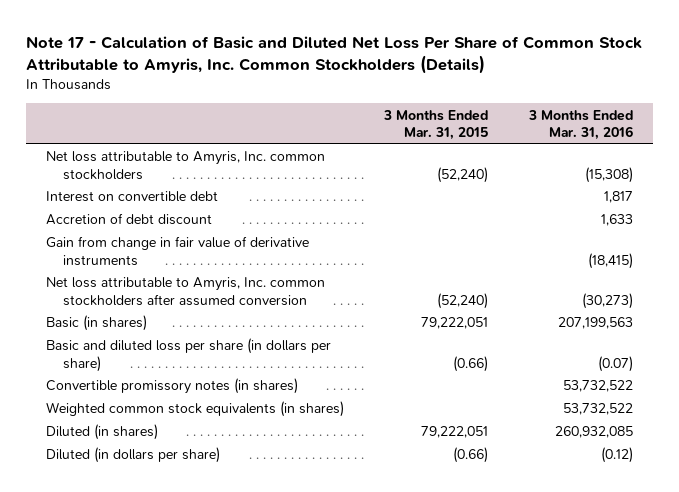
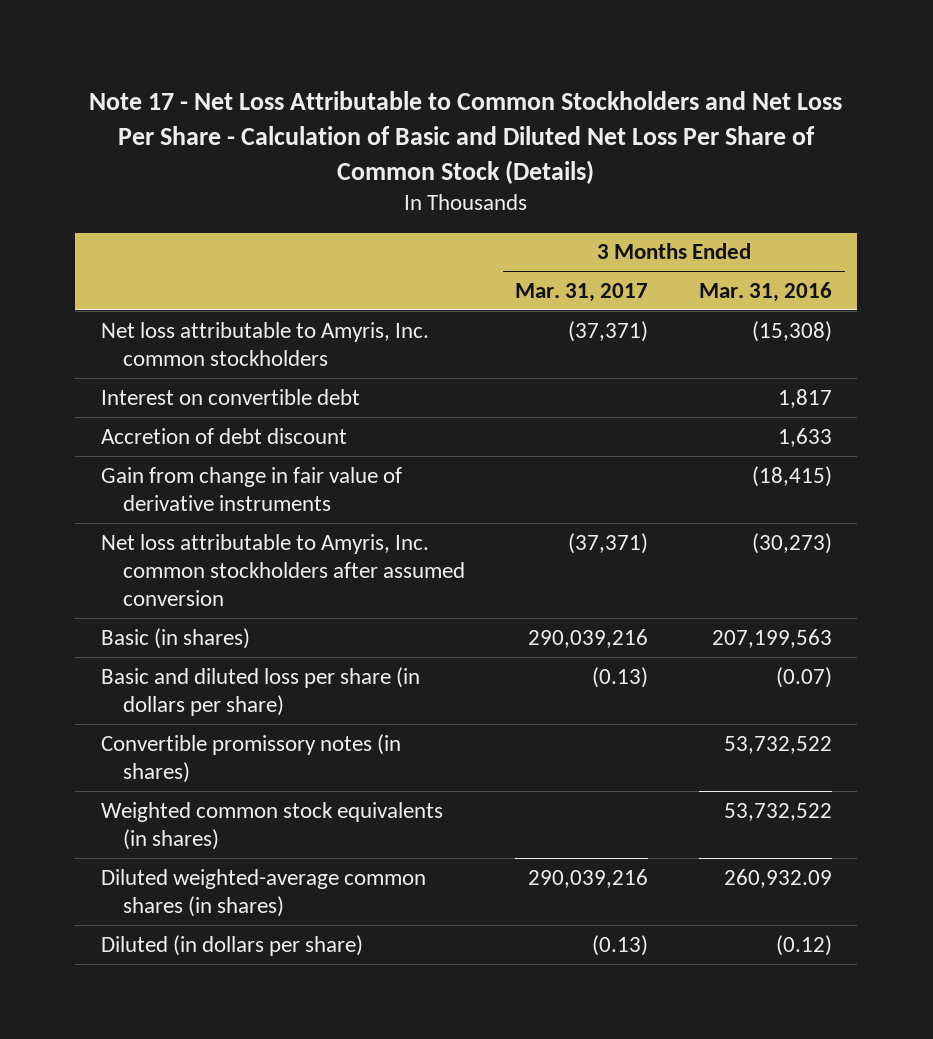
[26,36,643,75] Note 17 - Calculation of Basic and Diluted Net Loss Per Share of Common Stock Attributable to Amyris, Inc. Common Stockholders (Details) -> [89,91,843,185] Note 17 - Net Loss Attributable to Common Stockholders and Net Loss Per Share - Calculation of Basic and Diluted Net Loss Per Share of Common Stock (Details)
[383,109,489,141] 3 Months Ended Mar. 31, 2015 -> none
none -> [515,282,649,302] Mar. 31, 2017
[46,424,159,441] Diluted (in shares) -> [100,868,426,917] Diluted weighted-average common shares (in shares)
[554,426,633,439] 260,932,085 -> [724,868,833,888] 260,932.09

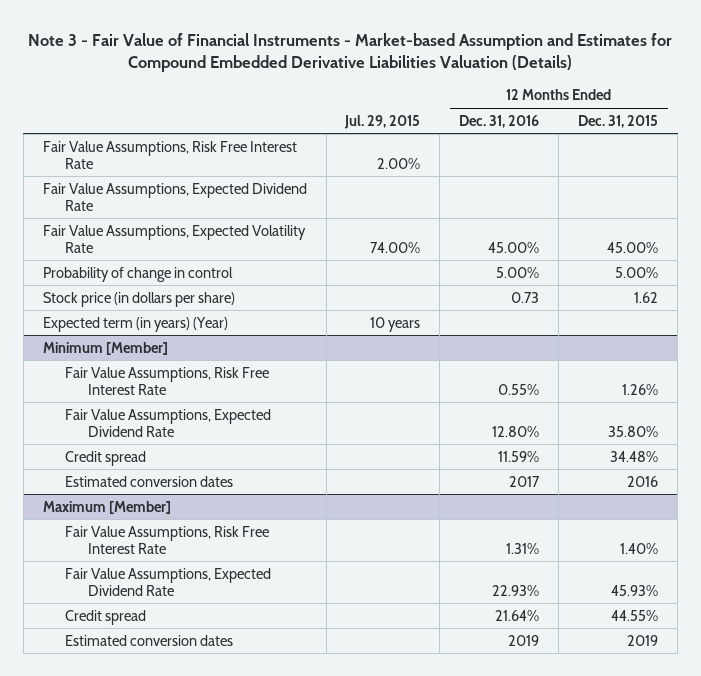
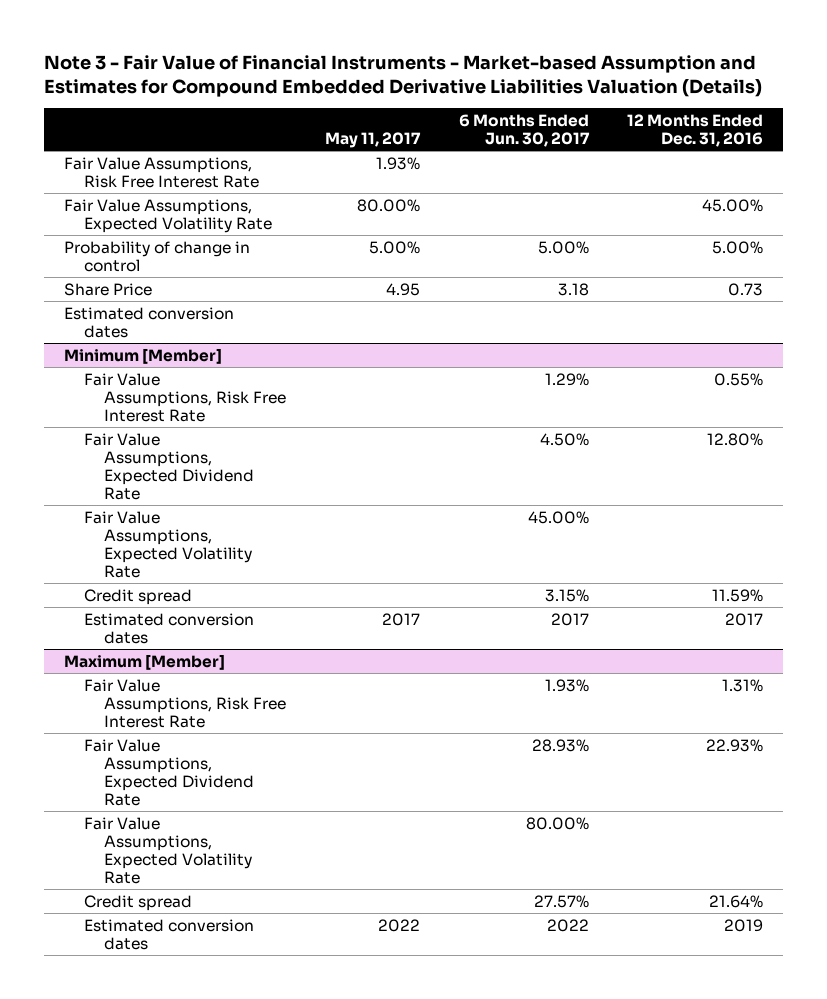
[344,114,421,129] Jul. 29, 2015 -> none
[578,114,659,128] Dec. 31, 2015 -> none
none -> [324,132,421,149] May 11, 2017
none -> [458,114,590,148] 6 Months Ended Jun. 30, 2017
[42,182,307,211] Fair Value Assumptions, Expected Dividend Rate -> none
[42,316,228,332] Expected term (in years) (Year) -> none
[42,291,235,307] Stock price (in dollars per share) -> [63,282,152,296] Share Price
none -> [63,306,234,338] Estimated conversion dates
none -> [83,510,252,578] Fair Value Assumptions, Expected Volatility Rate
none -> [83,816,252,884] Fair Value Assumptions, Expected Volatility Rate

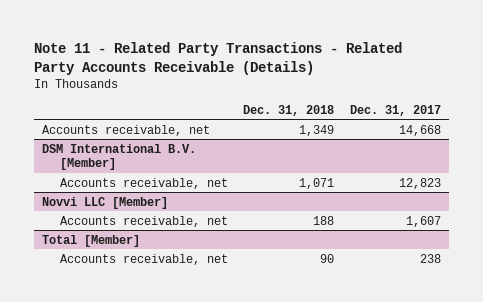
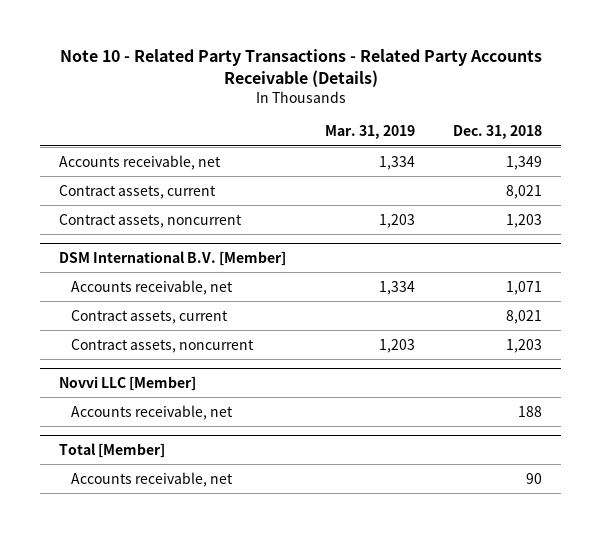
[34,41,403,75] Note 11 - Related Party Transactions - Related Party Accounts Receivable (Details) -> [59,49,542,87] Note 10 - Related Party Transactions - Related Party Accounts Receivable (Details)
[349,104,441,116] Dec. 31, 2017 -> none
none -> [324,125,415,140] Mar. 31, 2019
none -> [59,184,217,199] Contract assets, current
none -> [59,213,243,228] Contract assets, noncurrent
none -> [70,309,228,324] Contract assets, current
none -> [70,338,254,353] Contract assets, noncurrent

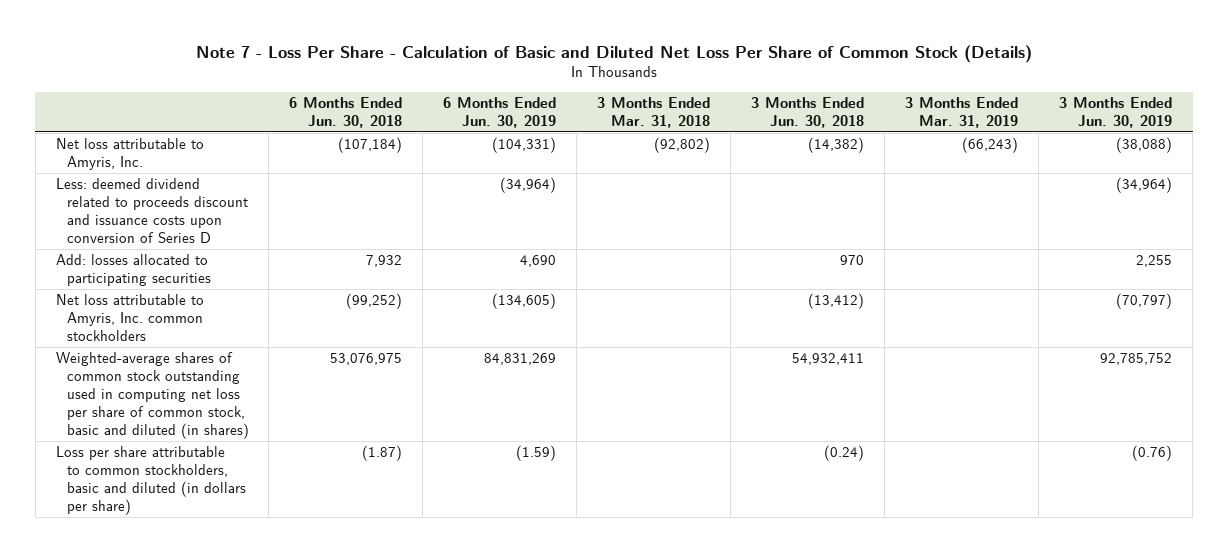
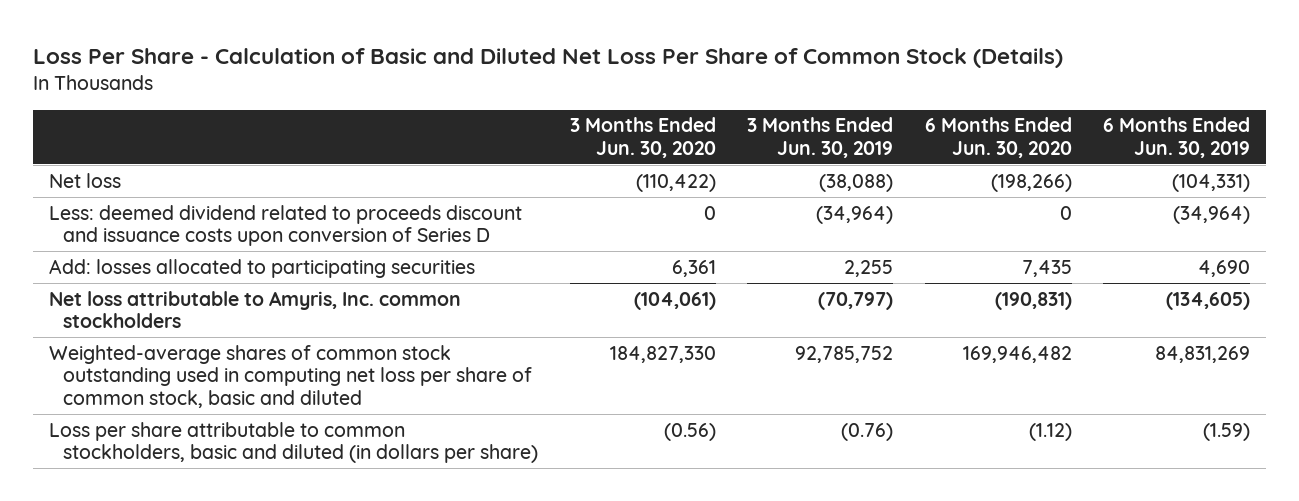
[195,44,1032,63] Note 7 - Loss Per Share - Calculation of Basic and Diluted Net Loss Per Share of Common Stock (Details) -> [33,47,1064,68] Loss Per Share - Calculation of Basic and Diluted Net Loss Per Share of Common Stock (Details)
[289,97,403,129] 6 Months Ended Jun. 30, 2018 -> none
[597,97,711,129] 3 Months Ended Mar. 31, 2018 -> none
[751,97,865,129] 3 Months Ended Jun. 30, 2018 -> none
[905,97,1019,129] 3 Months Ended Mar. 31, 2019 -> none
none -> [569,117,716,159] 3 Months Ended Jun. 30, 2020
none -> [924,117,1072,159] 6 Months Ended Jun. 30, 2020
[55,138,204,171] Net loss attributable to Amyris, Inc. -> [49,172,122,188] Net loss
[55,352,249,439] Weighted-average shares of common stock outstanding used in computing net loss per share of common stock, basic and diluted (in shares) -> [49,344,533,408] Weighted-average shares of common stock outstanding used in computing net loss per share of common stock, basic and diluted

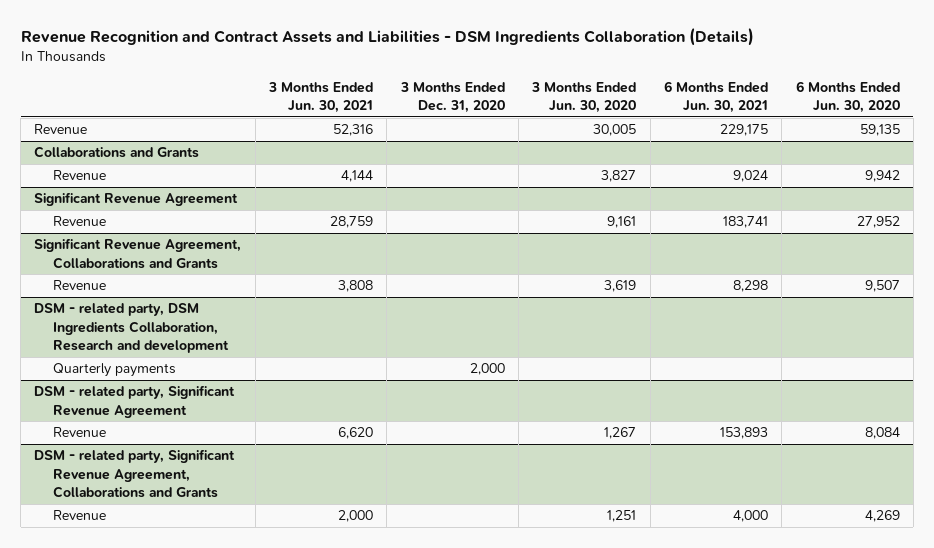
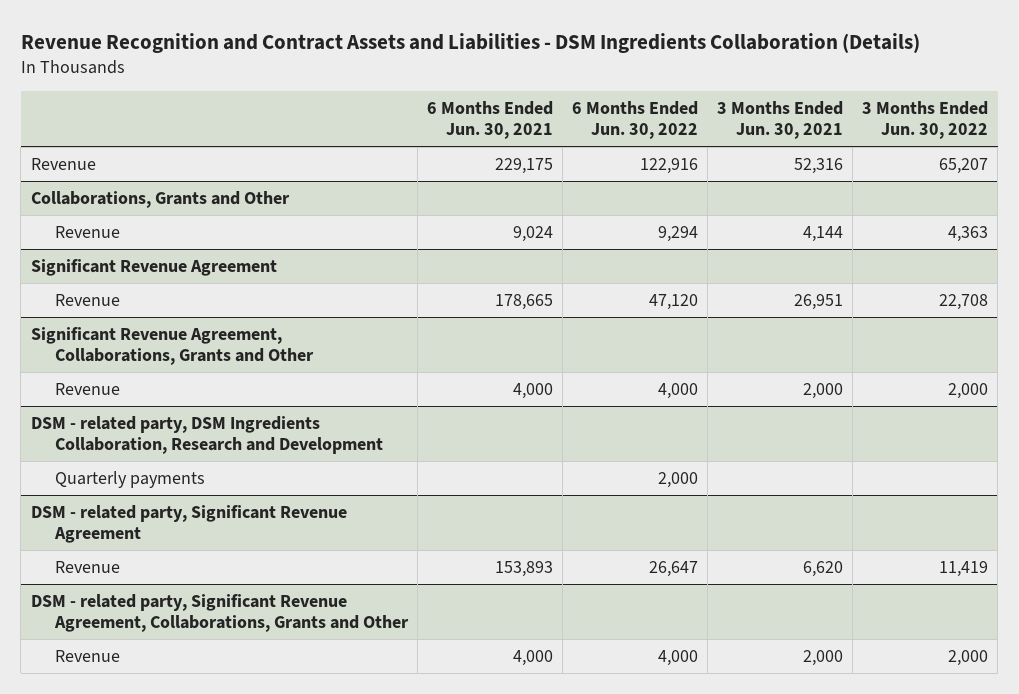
[399,81,505,114] 3 Months Ended Dec. 31, 2020 -> none
[531,81,637,114] 3 Months Ended Jun. 30, 2020 -> none
[795,80,900,114] 6 Months Ended Jun. 30, 2020 -> none
none -> [572,101,699,140] 6 Months Ended Jun. 30, 2022
none -> [862,101,989,140] 3 Months Ended Jun. 30, 2022
[34,146,200,159] Collaborations and Grants -> [30,190,290,208] Collaborations, Grants and Other
[330,216,374,229] 28,759 -> [794,293,844,310] 26,951
[722,216,768,229] 183,741 -> [494,293,553,310] 178,665
[34,238,242,269] Significant Revenue Agreement, Collaborations and Grants -> [30,326,314,366] Significant Revenue Agreement, Collaborations, Grants and Other
[338,280,374,293] 3,808 -> [803,382,844,399] 2,000
[732,280,768,293] 8,298 -> [512,382,553,399] 4,000
[34,303,230,353] DSM - related party, DSM Ingredients Collaboration, Research and development -> [30,415,383,455] DSM - related party, DSM Ingredients Collaboration, Research and Development
[34,449,236,498] DSM - related party, Significant Revenue Agreement, Collaborations and Grants -> [30,593,409,633] DSM - related party, Significant Revenue Agreement, Collaborations, Grants and Other

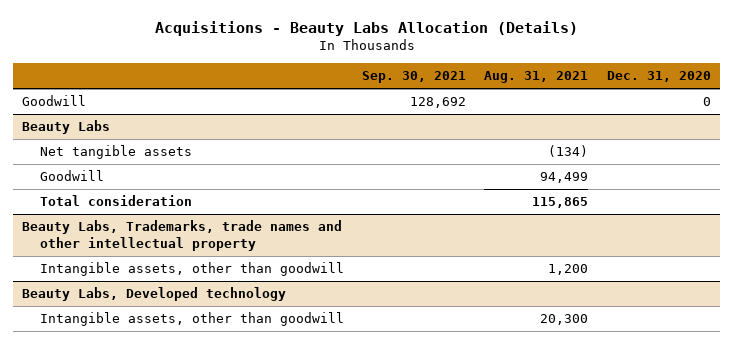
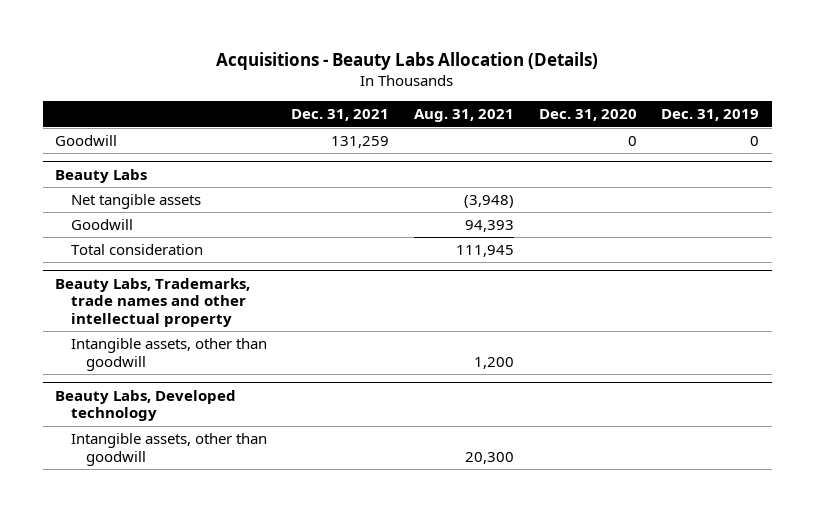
[362,71,467,84] Sep. 30, 2021 -> none
none -> [291,109,390,122] Dec. 31, 2021
none -> [661,109,760,122] Dec. 31, 2019
[548,145,589,158] (134) -> [463,195,514,209] (3,948)
[540,172,589,184] 94,499 -> [464,220,514,233] 94,393
[532,197,589,209] 115,865 -> [455,245,514,258] 111,945

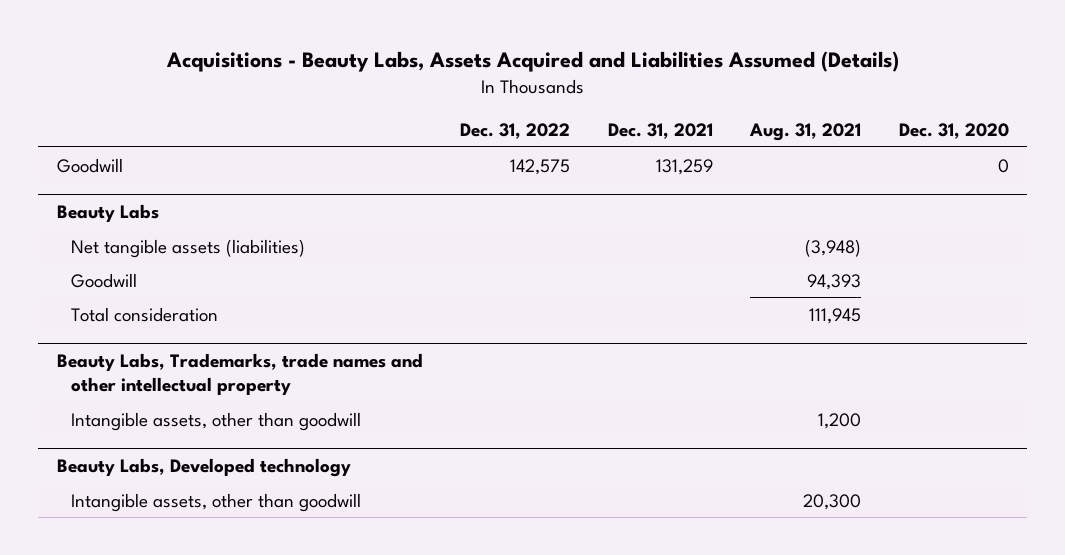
[216,52,599,71] Acquisitions - Beauty Labs Allocation (Details) -> [165,51,899,73] Acquisitions - Beauty Labs, Assets Acquired and Liabilities Assumed (Details)
[661,109,760,122] Dec. 31, 2019 -> none
none -> [460,122,571,139] Dec. 31, 2022
[70,194,201,210] Net tangible assets -> [70,238,305,258] Net tangible assets (liabilities)

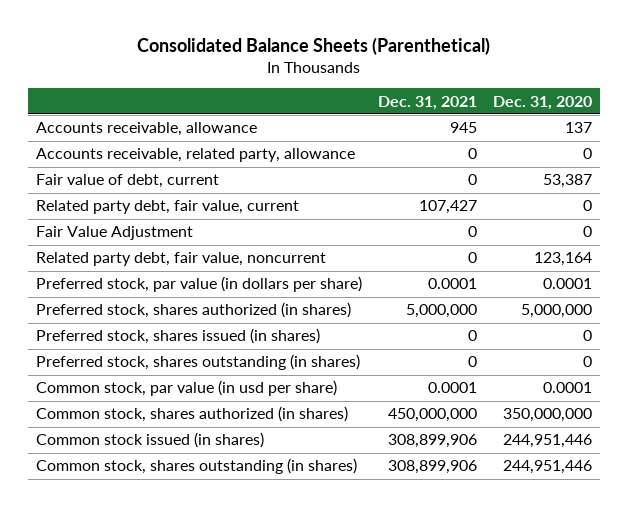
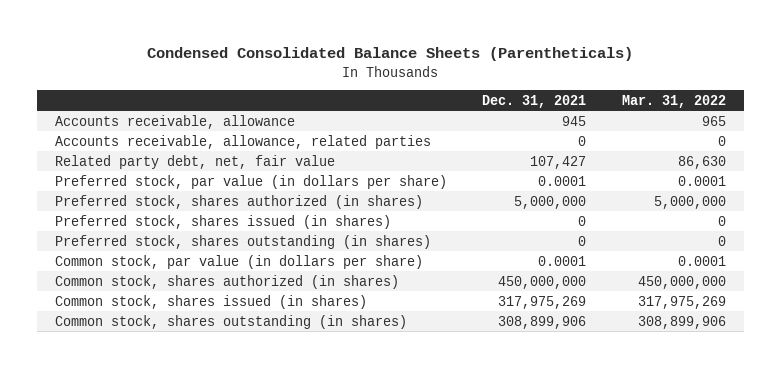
[137,37,491,56] Consolidated Balance Sheets (Parenthetical) -> [147,47,634,62] Condensed Consolidated Balance Sheets (Parentheticals)
[493,95,593,110] Dec. 31, 2020 -> none
none -> [621,94,726,108] Mar. 31, 2022
[36,174,220,189] Fair value of debt, current -> none
[36,200,300,215] Related party debt, fair value, current -> none
[36,226,194,241] Fair Value Adjustment -> none
[36,148,356,163] Accounts receivable, related party, allowance -> [54,134,431,149] Accounts receivable, allowance, related parties
[36,252,327,267] Related party debt, fair value, noncurrent -> [54,154,335,169] Related party debt, net, fair value
[468,252,478,264] 0 -> [530,155,587,169] 107,427
[36,380,338,397] Common stock, par value (in usd per share) -> [54,254,423,269] Common stock, par value (in dollars per share)
[36,432,265,449] Common stock issued (in shares) -> [54,294,367,309] Common stock, shares issued (in shares)
[388,434,478,449] 308,899,906 -> [498,295,587,309] 317,975,269

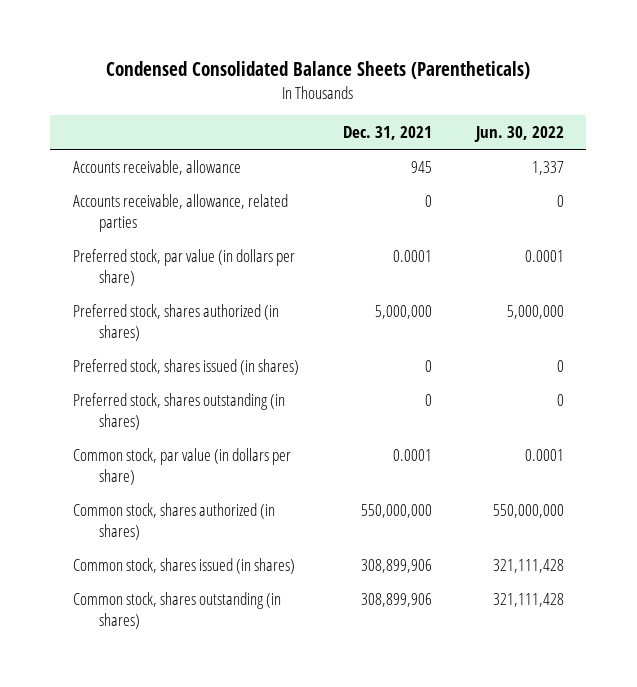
[621,94,726,108] Mar. 31, 2022 -> none
none -> [474,126,565,143] Jun. 30, 2022
[54,154,335,169] Related party debt, net, fair value -> none
[498,275,587,289] 450,000,000 -> [360,503,432,518] 550,000,000
[498,295,587,309] 317,975,269 -> [360,558,432,573] 308,899,906

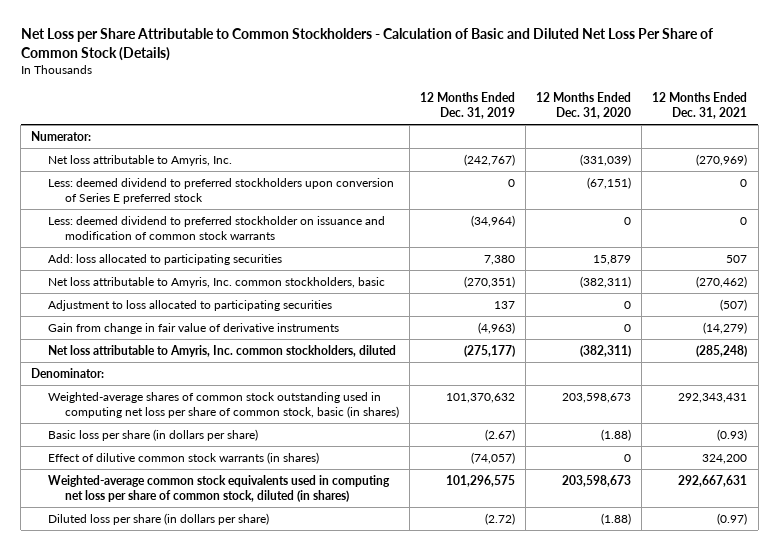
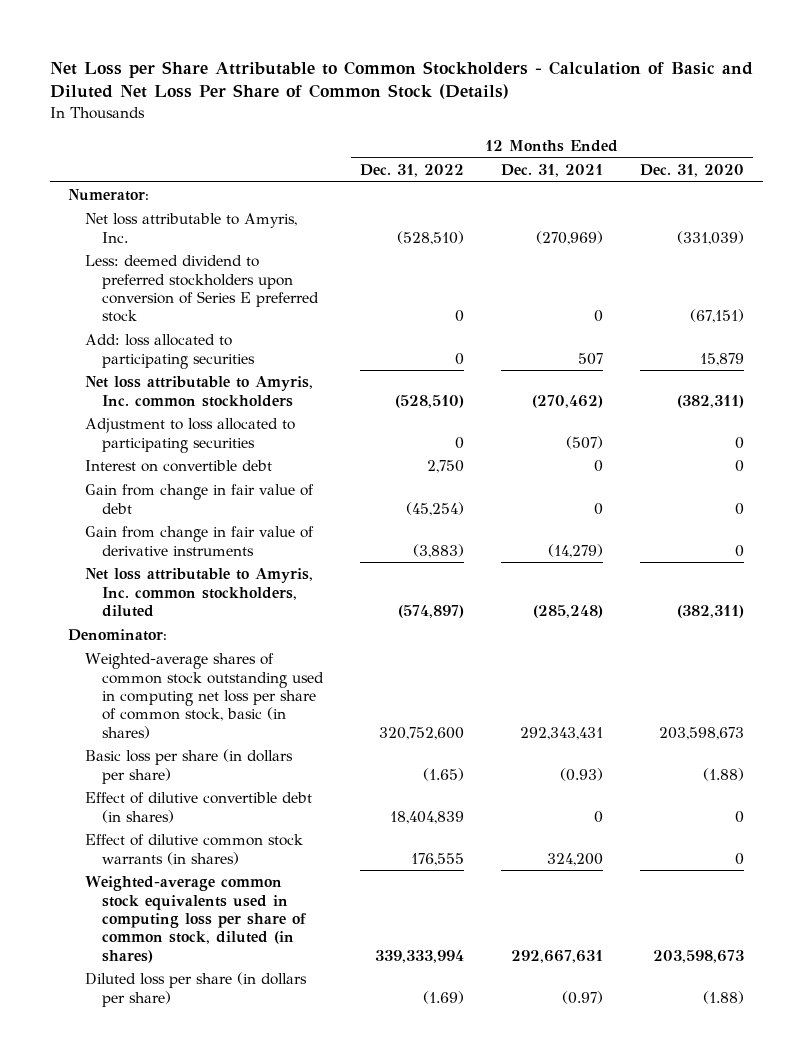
[419,92,515,120] 12 Months Ended Dec. 31, 2019 -> none
none -> [360,164,465,178] Dec. 31, 2022
[47,216,385,241] Less: deemed dividend to preferred stockholder on issuance and modification of common stock warrants -> none
[47,277,385,289] Net loss attributable to Amyris, Inc. common stockholders, basic -> [85,376,314,407] Net loss attributable to Amyris, Inc. common stockholders
none -> [85,460,273,473] Interest on convertible debt
none -> [85,484,315,514] Gain from change in fair value of debt
none -> [85,792,313,823] Effect of dilutive convertible debt (in shares)
[47,475,390,503] Weighted-average common stock equivalents used in computing net loss per share of common stock, diluted (in shares) -> [85,876,308,963] Weighted-average common stock equivalents used in computing loss per share of common stock, diluted (in shares)

